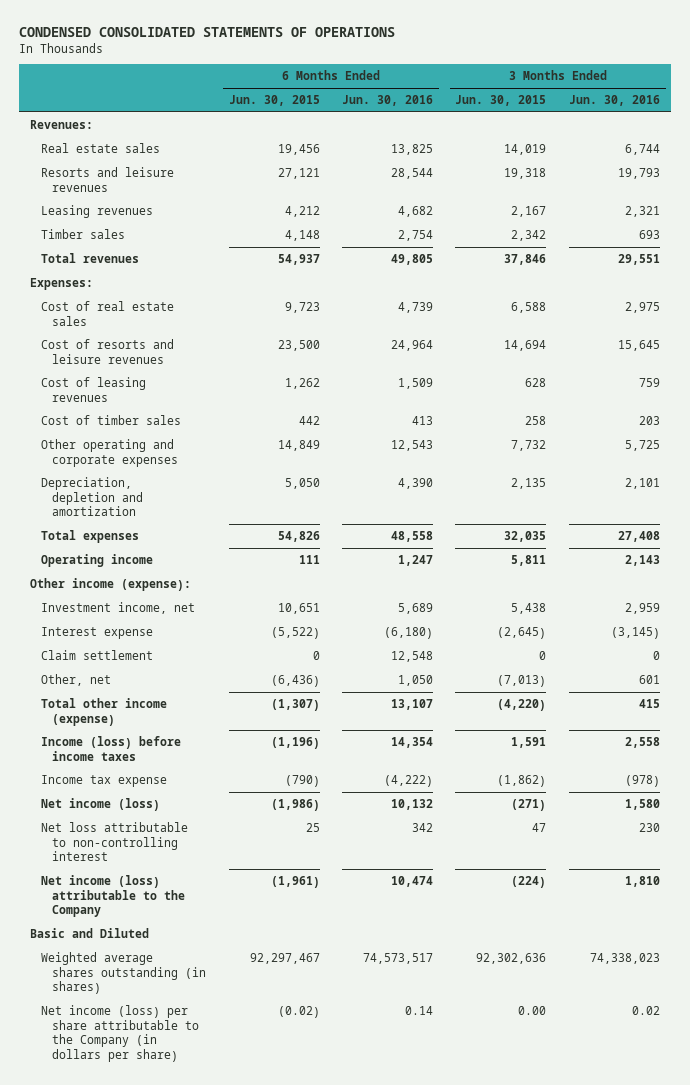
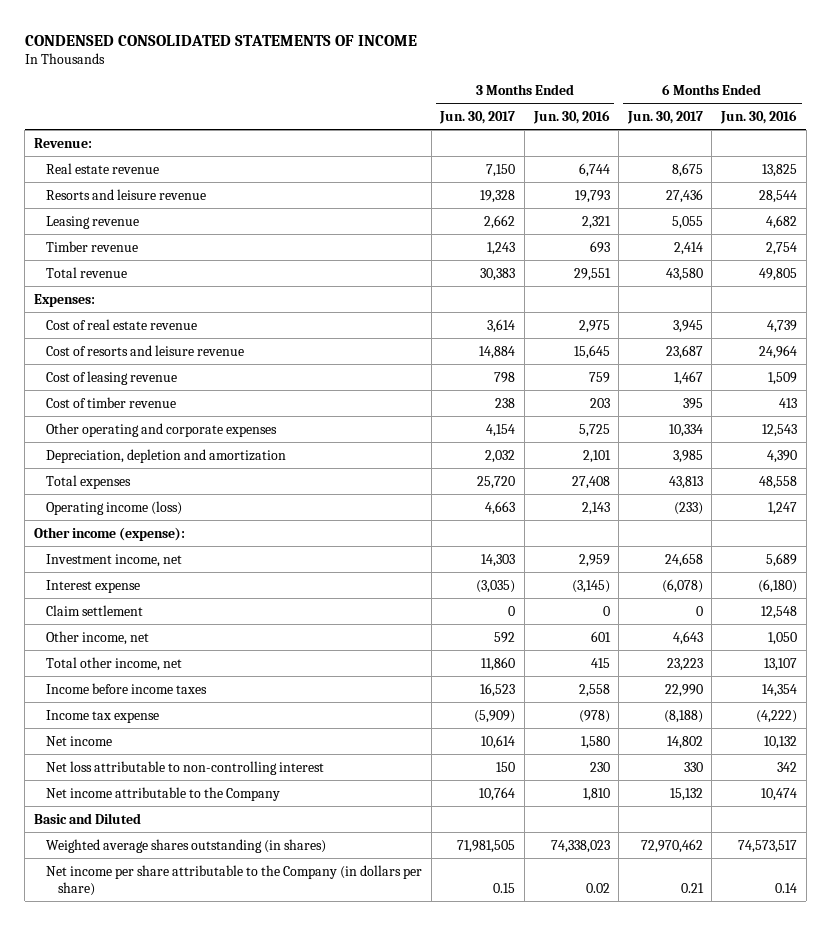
[18,26,395,37] CONDENSED CONSOLIDATED STATEMENTS OF OPERATIONS -> [24,34,417,46] CONDENSED CONSOLIDATED STATEMENTS OF INCOME
[228,95,320,107] Jun. 30, 2015 -> none
[455,95,547,107] Jun. 30, 2015 -> none
none -> [439,111,516,125] Jun. 30, 2017
none -> [626,111,703,125] Jun. 30, 2017
[30,120,94,130] Revenues: -> [33,137,92,148] Revenue:
[41,143,161,154] Real estate sales -> [45,162,159,174] Real estate revenue
[41,167,175,192] Resorts and leisure revenues -> [45,188,206,200] Resorts and leisure revenue
[41,205,154,219] Leasing revenues -> [45,215,139,229] Leasing revenue
[41,229,126,240] Timber sales -> [45,240,138,252] Timber revenue
[41,253,140,264] Total revenues -> [45,266,127,278] Total revenue
[41,301,175,326] Cost of real estate sales -> [45,318,197,330] Cost of real estate revenue
[41,339,175,364] Cost of resorts and leisure revenues -> [45,344,244,356] Cost of resorts and leisure revenue
[41,377,147,402] Cost of leasing revenues -> [45,370,177,385] Cost of leasing revenue
[41,415,182,426] Cost of timber sales -> [45,396,176,408] Cost of timber revenue
[41,554,154,568] Operating income -> [45,500,182,515] Operating income (loss)
[41,674,112,687] Other, net -> [45,630,149,645] Other income, net
[41,698,168,726] Total other income (expense) -> [45,656,182,671] Total other income, net
[41,736,182,761] Income (loss) before income taxes -> [45,682,207,694] Income before income taxes
[41,798,161,812] Net income (loss) -> [45,735,112,746] Net income
[41,875,186,918] Net income (loss) attributable to the Company -> [45,786,280,801] Net income attributable to the Company
[41,1005,200,1062] Net income (loss) per share attributable to the Company (in dollars per share) -> [45,864,422,896] Net income per share attributable to the Company (in dollars per share)

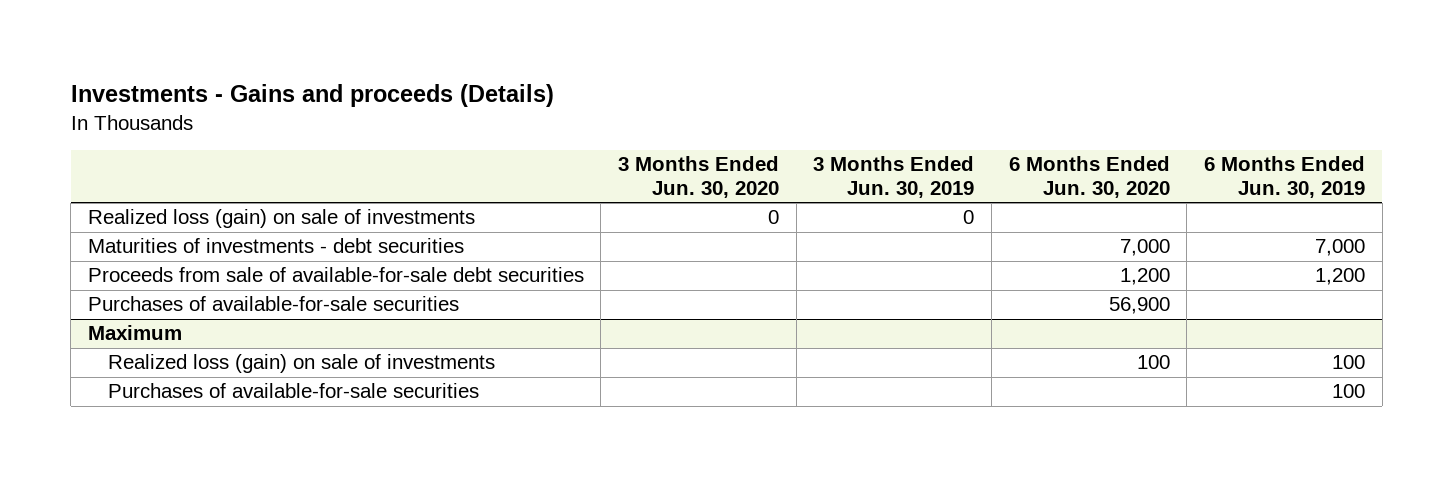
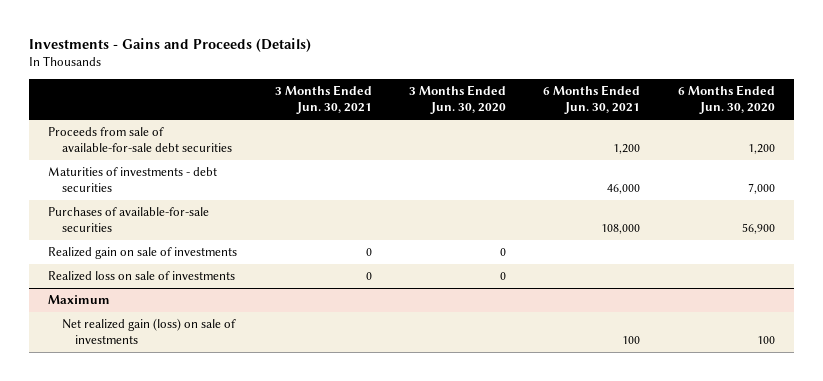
[70,84,554,108] Investments - Gains and proceeds (Details) -> [29,38,312,53] Investments - Gains and Proceeds (Details)
[813,156,975,198] 3 Months Ended Jun. 30, 2019 -> none
[1204,156,1366,198] 6 Months Ended Jun. 30, 2019 -> none
none -> [274,85,372,115] 3 Months Ended Jun. 30, 2021
none -> [543,85,641,115] 6 Months Ended Jun. 30, 2021
[87,209,475,229] Realized loss (gain) on sale of investments -> none
[87,238,464,254] Maturities of investments - debt securities -> [48,167,218,193] Maturities of investments - debt securities
none -> [48,247,238,260] Realized gain on sale of investments
none -> [48,271,236,282] Realized loss on sale of investments
[107,383,479,399] Purchases of available-for-sale securities -> none
[107,354,495,374] Realized loss (gain) on sale of investments -> [61,318,236,345] Net realized gain (loss) on sale of investments

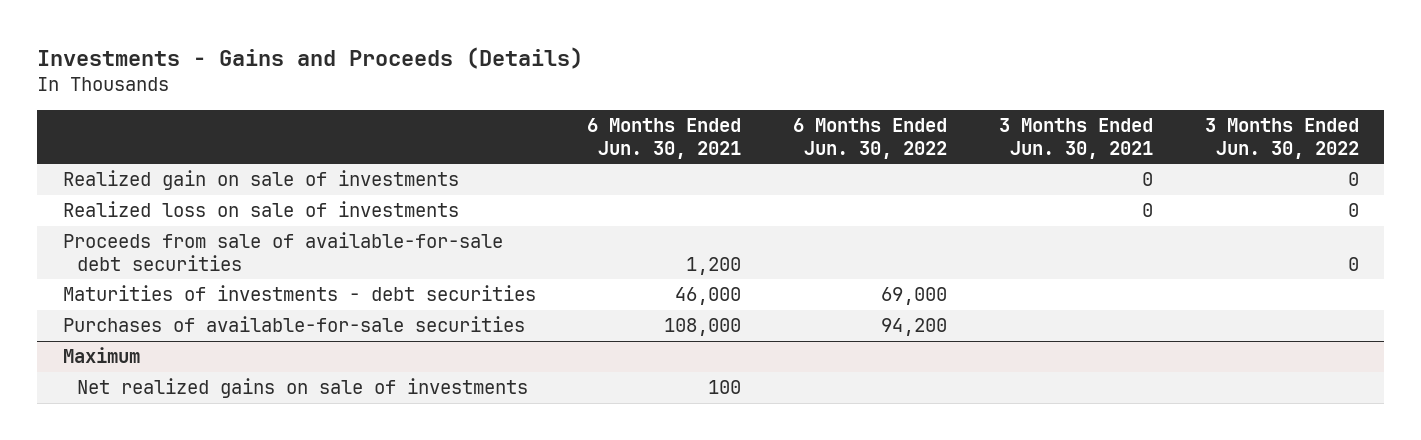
[409,85,507,115] 3 Months Ended Jun. 30, 2020 -> none
[677,85,775,115] 6 Months Ended Jun. 30, 2020 -> none
none -> [793,118,948,159] 6 Months Ended Jun. 30, 2022
none -> [1204,118,1359,159] 3 Months Ended Jun. 30, 2022
[48,247,238,260] Realized gain on sale of investments -> [62,170,459,191] Realized gain on sale of investments
[48,271,236,282] Realized loss on sale of investments -> [62,201,459,218] Realized loss on sale of investments
[61,318,236,345] Net realized gain (loss) on sale of investments -> [77,378,529,399] Net realized gains on sale of investments

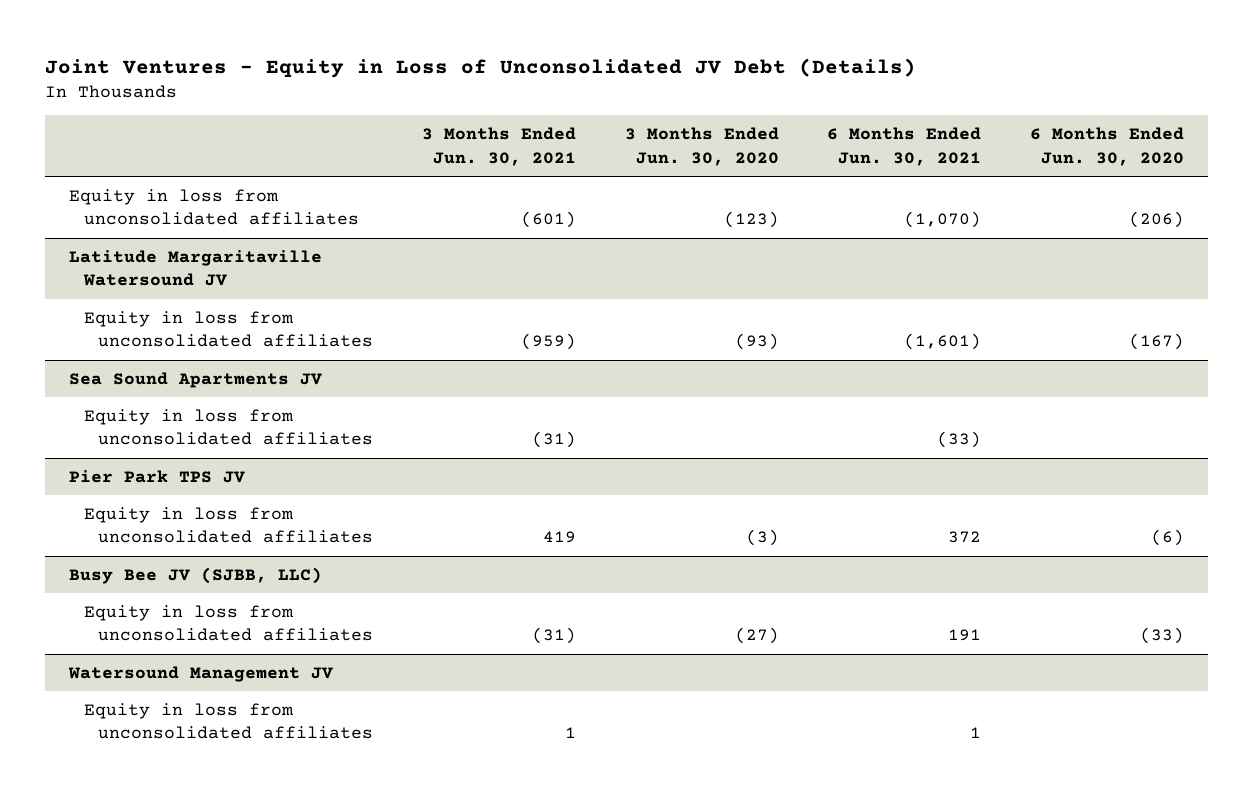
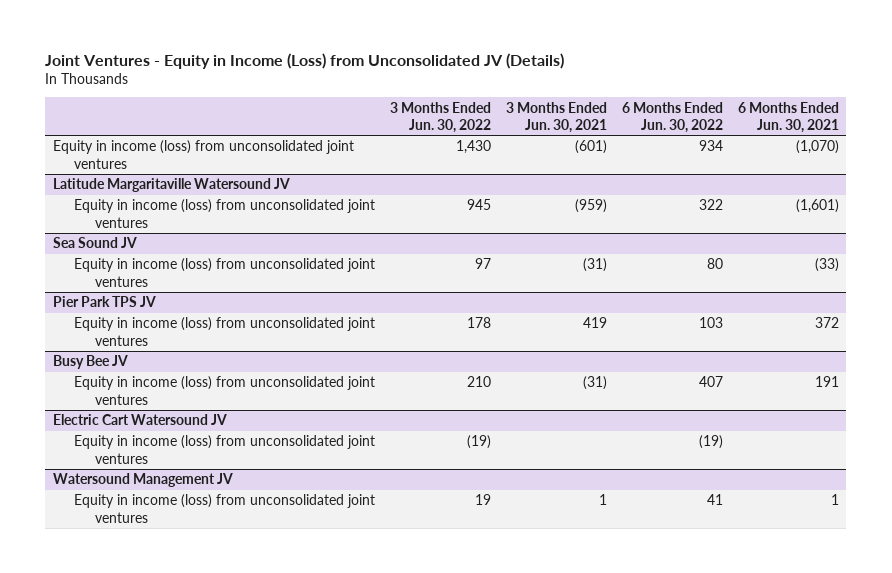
[44,57,916,78] Joint Ventures - Equity in Loss of Unconsolidated JV Debt (Details) -> [45,52,565,69] Joint Ventures - Equity in Income (Loss) from Unconsolidated JV (Details)
[624,127,779,166] 3 Months Ended Jun. 30, 2020 -> none
[1030,127,1185,166] 6 Months Ended Jun. 30, 2020 -> none
none -> [389,101,491,133] 3 Months Ended Jun. 30, 2022
none -> [621,101,723,133] 6 Months Ended Jun. 30, 2022
[68,188,359,226] Equity in loss from unconsolidated affiliates -> [52,140,354,169] Equity in income (loss) from unconsolidated joint ventures
[83,310,374,348] Equity in loss from unconsolidated affiliates -> [74,199,376,228] Equity in income (loss) from unconsolidated joint ventures
[68,371,322,388] Sea Sound Apartments JV -> [52,237,137,249] Sea Sound JV
[83,408,374,446] Equity in loss from unconsolidated affiliates -> [74,258,376,287] Equity in income (loss) from unconsolidated joint ventures
[83,506,374,544] Equity in loss from unconsolidated affiliates -> [74,317,376,346] Equity in income (loss) from unconsolidated joint ventures
[68,566,322,584] Busy Bee JV (SJBB, LLC) -> [52,355,128,370] Busy Bee JV
[83,604,374,642] Equity in loss from unconsolidated affiliates -> [74,376,376,405] Equity in income (loss) from unconsolidated joint ventures
none -> [52,414,227,426] Electric Cart Watersound JV
none -> [74,435,376,464] Equity in income (loss) from unconsolidated joint ventures
[83,702,374,740] Equity in loss from unconsolidated affiliates -> [74,494,376,523] Equity in income (loss) from unconsolidated joint ventures

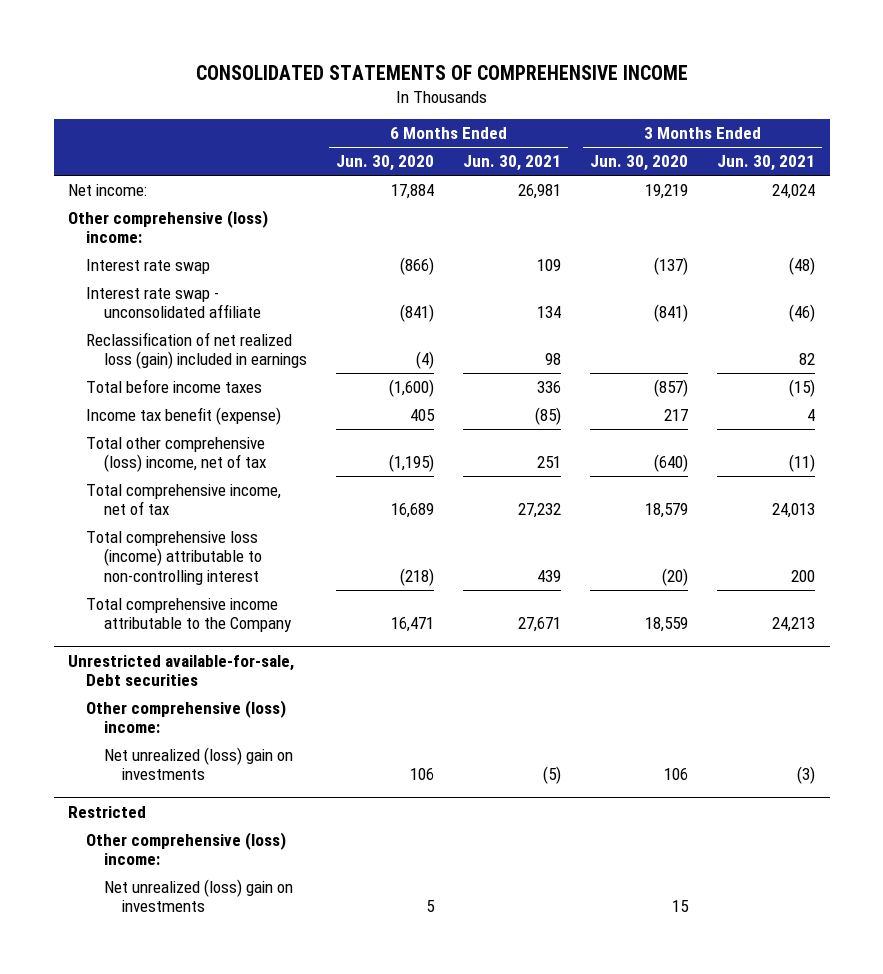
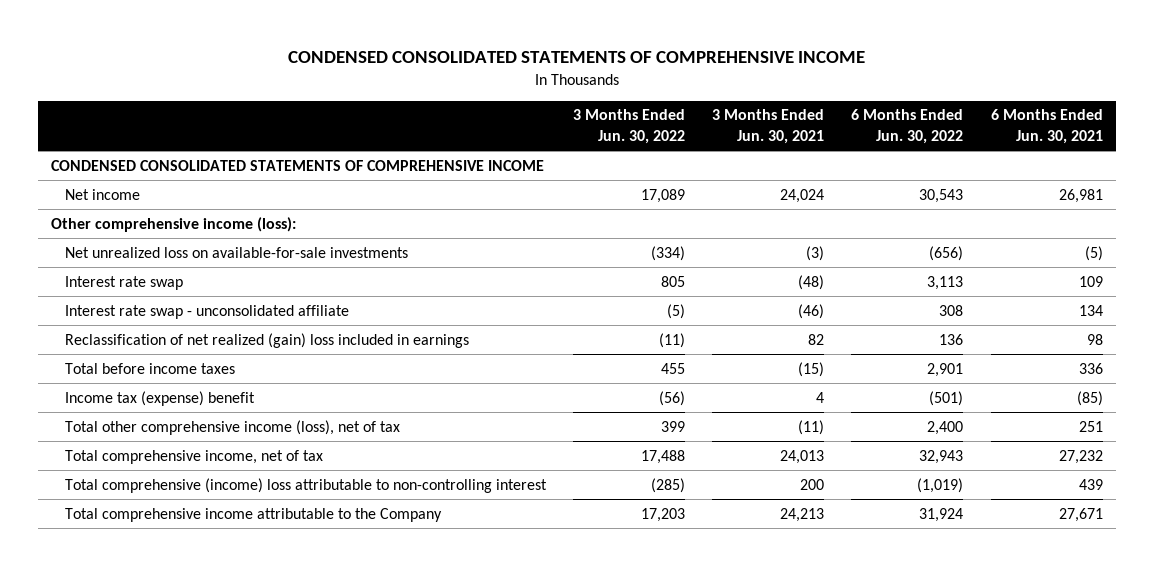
[195,64,688,80] CONSOLIDATED STATEMENTS OF COMPREHENSIVE INCOME -> [288,50,866,63] CONDENSED CONSOLIDATED STATEMENTS OF COMPREHENSIVE INCOME
[336,155,435,172] Jun. 30, 2020 -> none
[590,155,689,172] Jun. 30, 2020 -> none
none -> [573,109,686,144] 3 Months Ended Jun. 30, 2022
none -> [851,109,964,144] 6 Months Ended Jun. 30, 2022
none -> [51,159,545,171] CONDENSED CONSOLIDATED STATEMENTS OF COMPREHENSIVE INCOME
[68,183,148,196] Net income: -> [64,188,140,200] Net income
[68,209,269,244] Other comprehensive (loss) income: -> [51,216,297,232] Other comprehensive income (loss):
none -> [64,246,408,258] Net unrealized loss on available-for-sale investments
[86,331,308,370] Reclassification of net realized loss (gain) included in earnings -> [64,332,469,348] Reclassification of net realized (gain) loss included in earnings
[86,406,282,425] Income tax benefit (expense) -> [64,390,255,406] Income tax (expense) benefit
[86,436,267,473] Total other comprehensive (loss) income, net of tax -> [64,419,400,435] Total other comprehensive income (loss), net of tax
[86,530,263,585] Total comprehensive loss (income) attributable to non-controlling interest -> [64,477,547,493] Total comprehensive (income) loss attributable to non-controlling interest
[68,654,295,687] Unrestricted available-for-sale, Debt securities -> none
[86,699,287,734] Other comprehensive (loss) income: -> none
[104,746,294,781] Net unrealized (loss) gain on investments -> none
[68,805,147,818] Restricted -> none
[86,831,287,866] Other comprehensive (loss) income: -> none
[104,878,294,913] Net unrealized (loss) gain on investments -> none

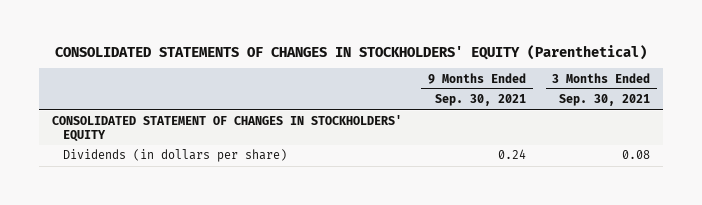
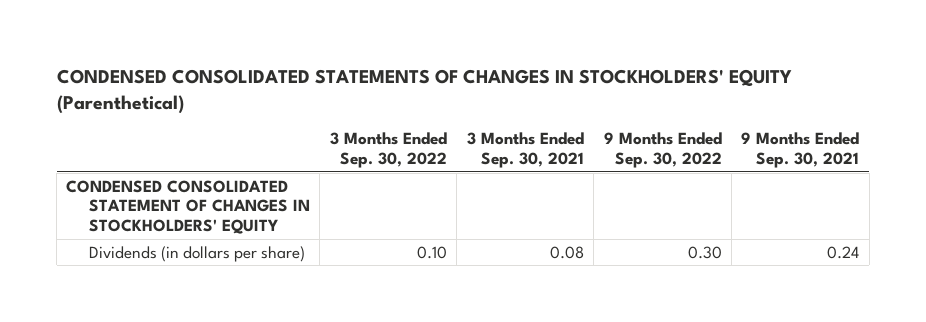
[54,44,647,60] CONSOLIDATED STATEMENTS OF CHANGES IN STOCKHOLDERS' EQUITY (Parenthetical) -> [56,68,792,114] CONDENSED CONSOLIDATED STATEMENTS OF CHANGES IN STOCKHOLDERS' EQUITY (Parenthetical)
none -> [329,132,447,169] 3 Months Ended Sep. 30, 2022
none -> [603,132,722,169] 9 Months Ended Sep. 30, 2022
[51,115,402,143] CONSOLIDATED STATEMENT OF CHANGES IN STOCKHOLDERS' EQUITY -> [66,179,310,235] CONDENSED CONSOLIDATED STATEMENT OF CHANGES IN STOCKHOLDERS' EQUITY

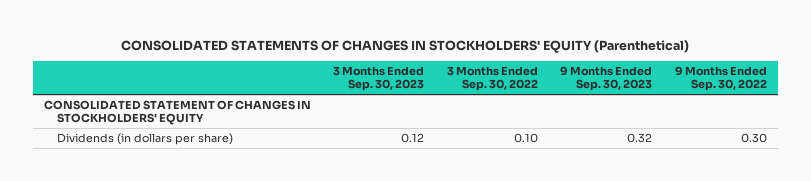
[56,68,792,114] CONDENSED CONSOLIDATED STATEMENTS OF CHANGES IN STOCKHOLDERS' EQUITY (Parenthetical) -> [121,39,690,53] CONSOLIDATED STATEMENTS OF CHANGES IN STOCKHOLDERS' EQUITY (Parenthetical)
[466,132,584,169] 3 Months Ended Sep. 30, 2021 -> none
[741,132,860,169] 9 Months Ended Sep. 30, 2021 -> none
none -> [333,65,425,92] 3 Months Ended Sep. 30, 2023
none -> [560,65,653,92] 9 Months Ended Sep. 30, 2023
[66,179,310,235] CONDENSED CONSOLIDATED STATEMENT OF CHANGES IN STOCKHOLDERS' EQUITY -> [43,100,311,126] CONSOLIDATED STATEMENT OF CHANGES IN STOCKHOLDERS' EQUITY

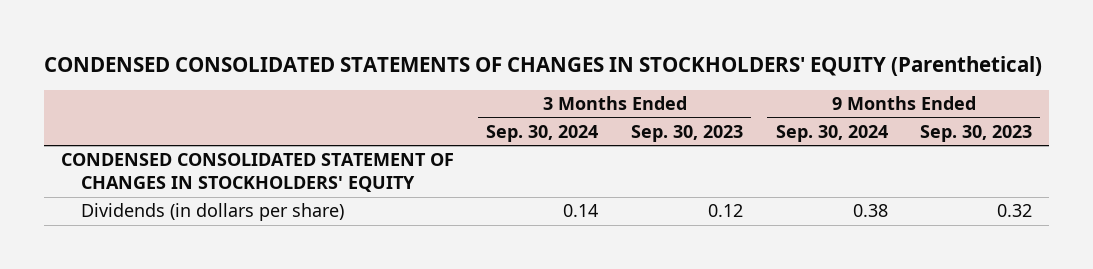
[121,39,690,53] CONSOLIDATED STATEMENTS OF CHANGES IN STOCKHOLDERS' EQUITY (Parenthetical) -> [44,56,1043,77] CONDENSED CONSOLIDATED STATEMENTS OF CHANGES IN STOCKHOLDERS' EQUITY (Parenthetical)
[446,65,538,92] 3 Months Ended Sep. 30, 2022 -> none
[674,65,767,92] 9 Months Ended Sep. 30, 2022 -> none
none -> [486,124,599,142] Sep. 30, 2024
none -> [775,124,888,142] Sep. 30, 2024
[43,100,311,126] CONSOLIDATED STATEMENT OF CHANGES IN STOCKHOLDERS' EQUITY -> [60,153,454,193] CONDENSED CONSOLIDATED STATEMENT OF CHANGES IN STOCKHOLDERS' EQUITY

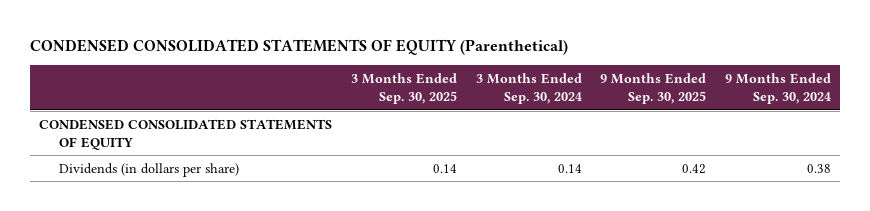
[44,56,1043,77] CONDENSED CONSOLIDATED STATEMENTS OF CHANGES IN STOCKHOLDERS' EQUITY (Parenthetical) -> [29,39,568,56] CONDENSED CONSOLIDATED STATEMENTS OF EQUITY (Parenthetical)
[630,124,743,142] Sep. 30, 2023 -> none
[920,124,1033,142] Sep. 30, 2023 -> none
none -> [350,73,457,105] 3 Months Ended Sep. 30, 2025
none -> [600,73,707,105] 9 Months Ended Sep. 30, 2025
[60,153,454,193] CONDENSED CONSOLIDATED STATEMENT OF CHANGES IN STOCKHOLDERS' EQUITY -> [38,118,332,150] CONDENSED CONSOLIDATED STATEMENTS OF EQUITY

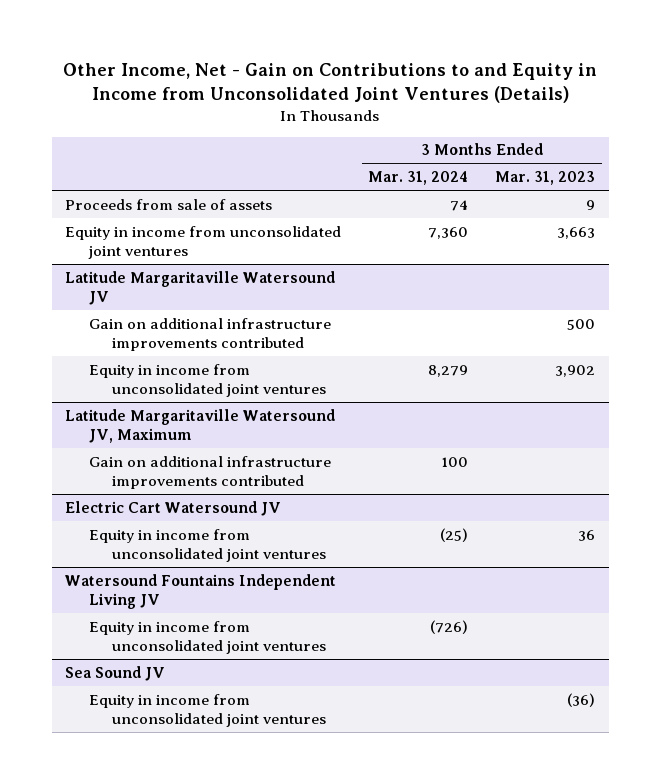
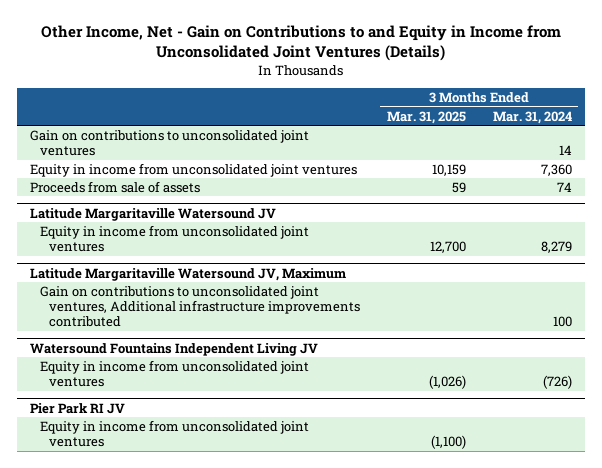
[495,171,596,186] Mar. 31, 2023 -> none
none -> [387,110,467,124] Mar. 31, 2025
none -> [30,129,310,157] Gain on contributions to unconsolidated joint ventures
[65,198,273,210] Proceeds from sale of assets -> [30,180,201,193] Proceeds from sale of assets
[88,317,331,352] Gain on additional infrastructure improvements contributed -> none
[65,500,282,516] Electric Cart Watersound JV -> none
[88,528,327,563] Equity in income from unconsolidated joint ventures -> none
[88,455,331,490] Gain on additional infrastructure improvements contributed -> [39,285,361,328] Gain on contributions to unconsolidated joint ventures, Additional infrastructure improvements contributed
[65,665,166,681] Sea Sound JV -> none
none -> [30,402,126,414] Pier Park RI JV

